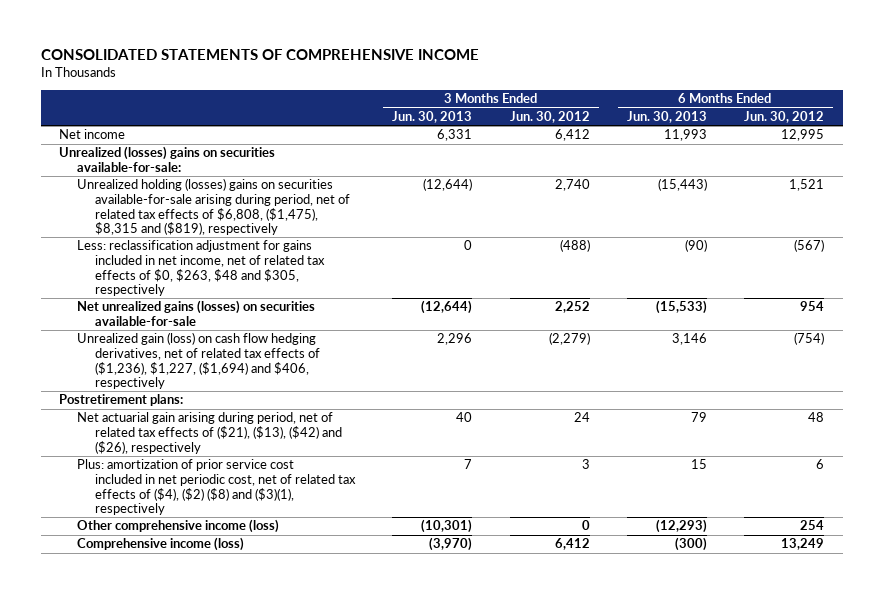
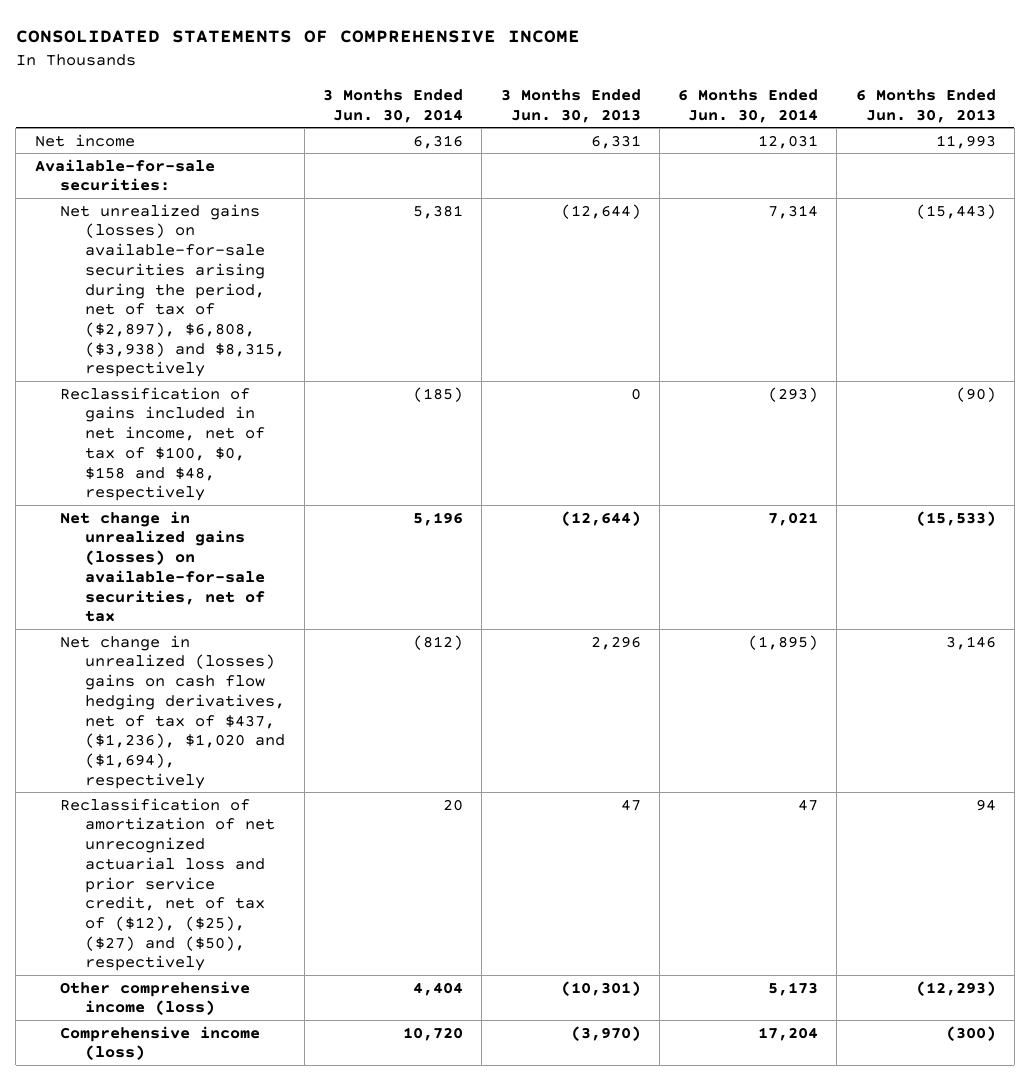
[509,111,590,124] Jun. 30, 2012 -> none
[743,111,824,124] Jun. 30, 2012 -> none
none -> [322,89,463,123] 3 Months Ended Jun. 30, 2014
none -> [678,89,819,123] 6 Months Ended Jun. 30, 2014
[59,394,184,407] Postretirement plans: -> none
[77,412,343,454] Net actuarial gain arising during period, net of related tax effects of ($21), ($13), ($42) and ($26), respectively -> none
[77,459,357,516] Plus: amortization of prior service cost included in net periodic cost, net of related tax effects of ($4), ($2) ($8) and ($3)(1), respectively -> none
[59,146,276,172] Unrealized (losses) gains on securities available-for-sale: -> [34,158,215,192] Available-for-sale securities:
[77,178,351,236] Unrealized holding (losses) gains on securities available-for-sale arising during period, net of related tax effects of $6,808, ($1,475), $8,315 and ($819), respectively -> [59,203,286,378] Net unrealized gains (losses) on available-for-sale securities arising during the period, net of tax of ($2,897), $6,808, ($3,938) and $8,315, respectively
[77,240,326,297] Less: reclassification adjustment for gains included in net income, net of related tax effects of $0, $263, $48 and $305, respectively -> [59,386,266,502] Reclassification of gains included in net income, net of tax of $100, $0, $158 and $48, respectively
[77,300,316,326] Net unrealized gains (losses) on securities available-for-sale -> [59,510,266,623] Net change in unrealized gains (losses) on available-for-sale securities, net of tax
[77,332,321,390] Unrealized gain (loss) on cash flow hedging derivatives, net of related tax effects of ($1,236), $1,227, ($1,694) and $406, respectively -> [59,634,286,789] Net change in unrealized (losses) gains on cash flow hedging derivatives, net of tax of $437, ($1,236), $1,020 and ($1,694), respectively
none -> [59,797,276,972] Reclassification of amortization of net unrecognized actuarial loss and prior service credit, net of tax of ($12), ($25), ($27) and ($50), respectively

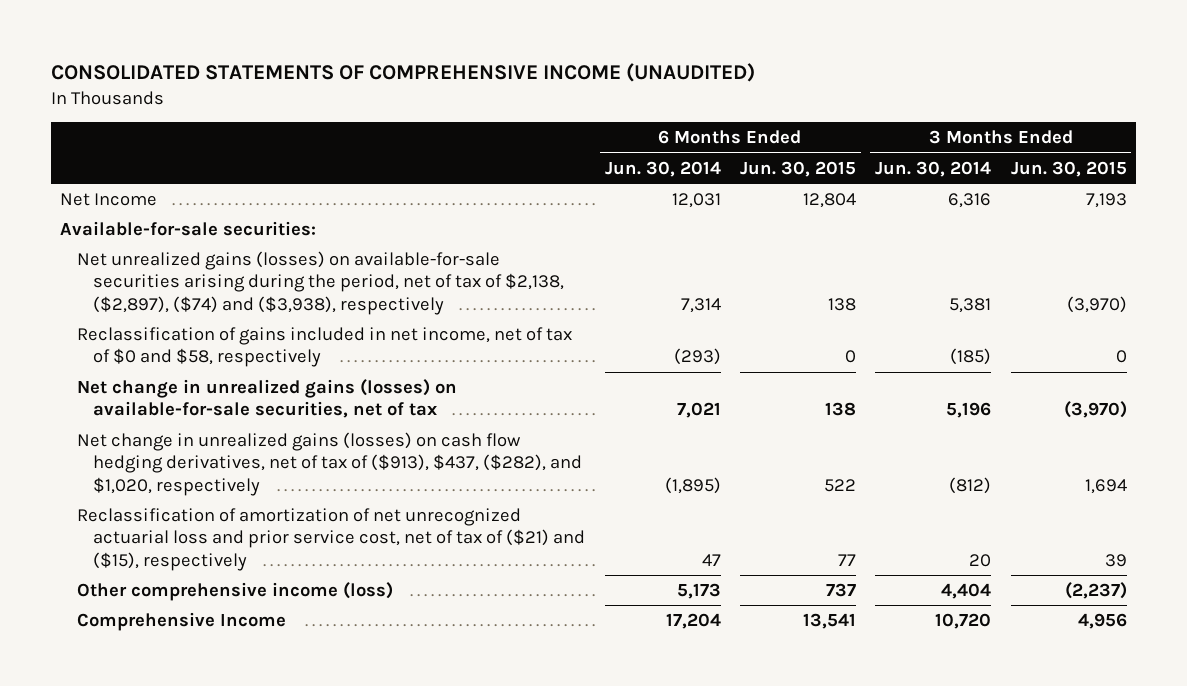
[15,30,580,44] CONSOLIDATED STATEMENTS OF COMPREHENSIVE INCOME -> [50,63,755,83] CONSOLIDATED STATEMENTS OF COMPREHENSIVE INCOME (UNAUDITED)
[500,89,641,123] 3 Months Ended Jun. 30, 2013 -> none
[855,89,996,123] 6 Months Ended Jun. 30, 2013 -> none
none -> [740,160,857,177] Jun. 30, 2015
none -> [1010,160,1127,177] Jun. 30, 2015
[34,133,135,147] Net income -> [60,193,158,207] Net Income
[59,203,286,378] Net unrealized gains (losses) on available-for-sale securities arising during the period, net of tax of ($2,897), $6,808, ($3,938) and $8,315, respectively -> [76,251,565,315] Net unrealized gains (losses) on available-for-sale securities arising during the period, net of tax of $2,138, ($2,897), ($74) and ($3,938), respectively
[59,386,266,502] Reclassification of gains included in net income, net of tax of $100, $0, $158 and $48, respectively -> [76,327,572,368] Reclassification of gains included in net income, net of tax of $0 and $58, respectively
[59,634,286,789] Net change in unrealized (losses) gains on cash flow hedging derivatives, net of tax of $437, ($1,236), $1,020 and ($1,694), respectively -> [76,432,583,496] Net change in unrealized gains (losses) on cash flow hedging derivatives, net of tax of ($913), $437, ($282), and $1,020, respectively
[59,797,276,972] Reclassification of amortization of net unrecognized actuarial loss and prior service credit, net of tax of ($12), ($25), ($27) and ($50), respectively -> [76,508,586,571] Reclassification of amortization of net unrecognized actuarial loss and prior service cost, net of tax of ($21) and ($15), respectively
[59,1025,260,1061] Comprehensive income (loss) -> [76,612,286,632] Comprehensive Income

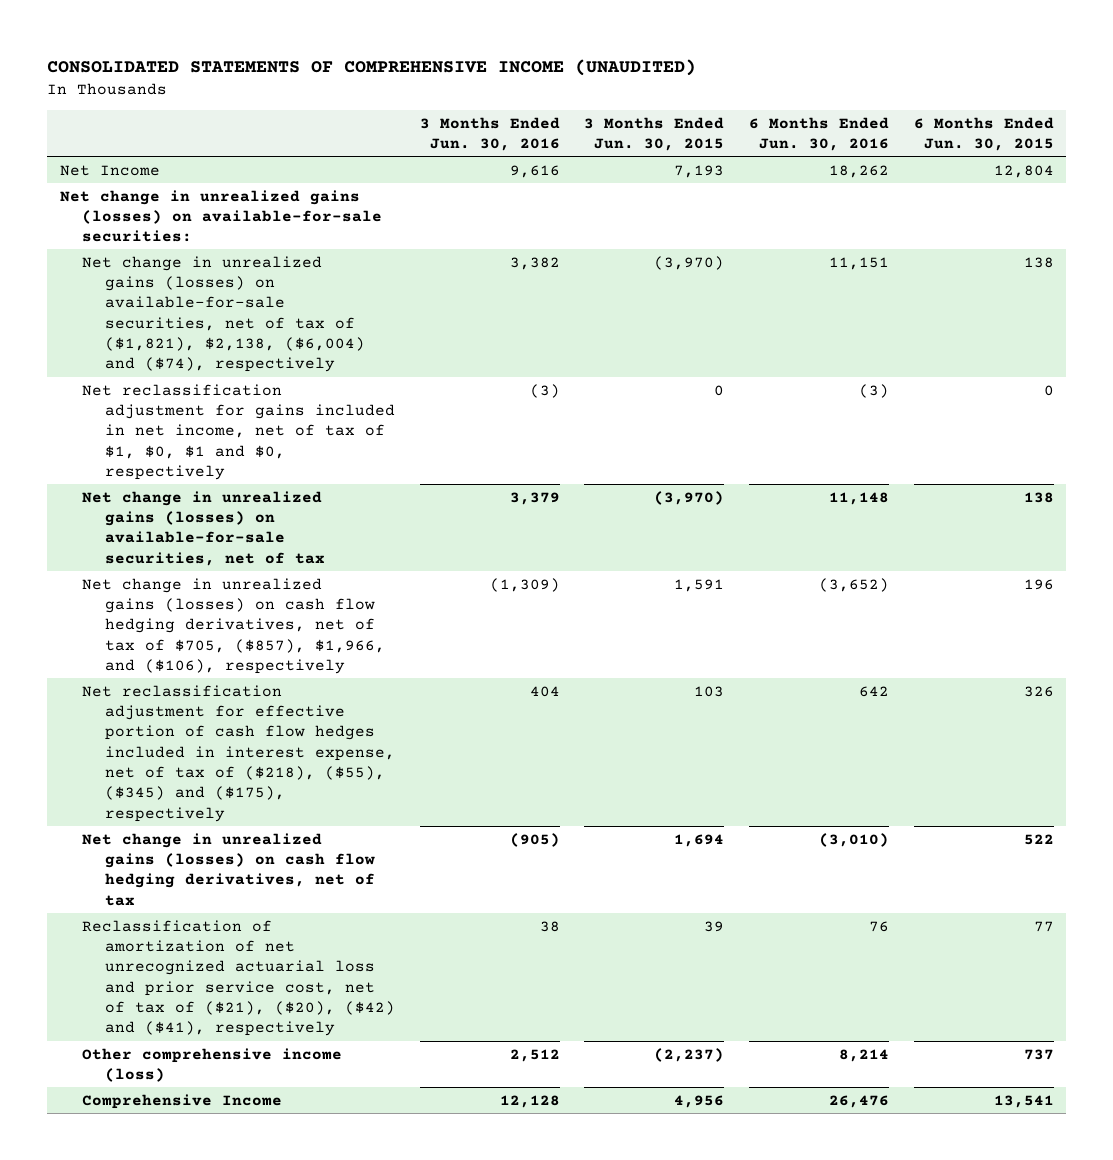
[604,160,721,177] Jun. 30, 2014 -> none
[875,160,992,177] Jun. 30, 2014 -> none
none -> [419,116,560,152] 3 Months Ended Jun. 30, 2016
none -> [749,116,890,152] 6 Months Ended Jun. 30, 2016
[60,221,317,237] Available-for-sale securities: -> [59,189,383,243] Net change in unrealized gains (losses) on available-for-sale securities:
[76,251,565,315] Net unrealized gains (losses) on available-for-sale securities arising during the period, net of tax of $2,138, ($2,897), ($74) and ($3,938), respectively -> [82,255,366,373] Net change in unrealized gains (losses) on available-for-sale securities, net of tax of ($1,821), $2,138, ($6,004) and ($74), respectively
[76,327,572,368] Reclassification of gains included in net income, net of tax of $0 and $58, respectively -> [82,383,396,481] Net reclassification adjustment for gains included in net income, net of tax of $1, $0, $1 and $0, respectively
[76,432,583,496] Net change in unrealized gains (losses) on cash flow hedging derivatives, net of tax of ($913), $437, ($282), and $1,020, respectively -> [82,577,386,675] Net change in unrealized gains (losses) on cash flow hedging derivatives, net of tax of $705, ($857), $1,966, and ($106), respectively
[824,478,857,492] 522 -> [1023,578,1054,590] 196
[1084,478,1127,494] 1,694 -> [674,578,725,592] 1,591
none -> [82,684,396,822] Net reclassification adjustment for effective portion of cash flow hedges included in interest expense, net of tax of ($218), ($55), ($345) and ($175), respectively
none -> [82,832,376,906] Net change in unrealized gains (losses) on cash flow hedging derivatives, net of tax
[76,508,586,571] Reclassification of amortization of net unrecognized actuarial loss and prior service cost, net of tax of ($21) and ($15), respectively -> [82,919,396,1037] Reclassification of amortization of net unrecognized actuarial loss and prior service cost, net of tax of ($21), ($20), ($42) and ($41), respectively

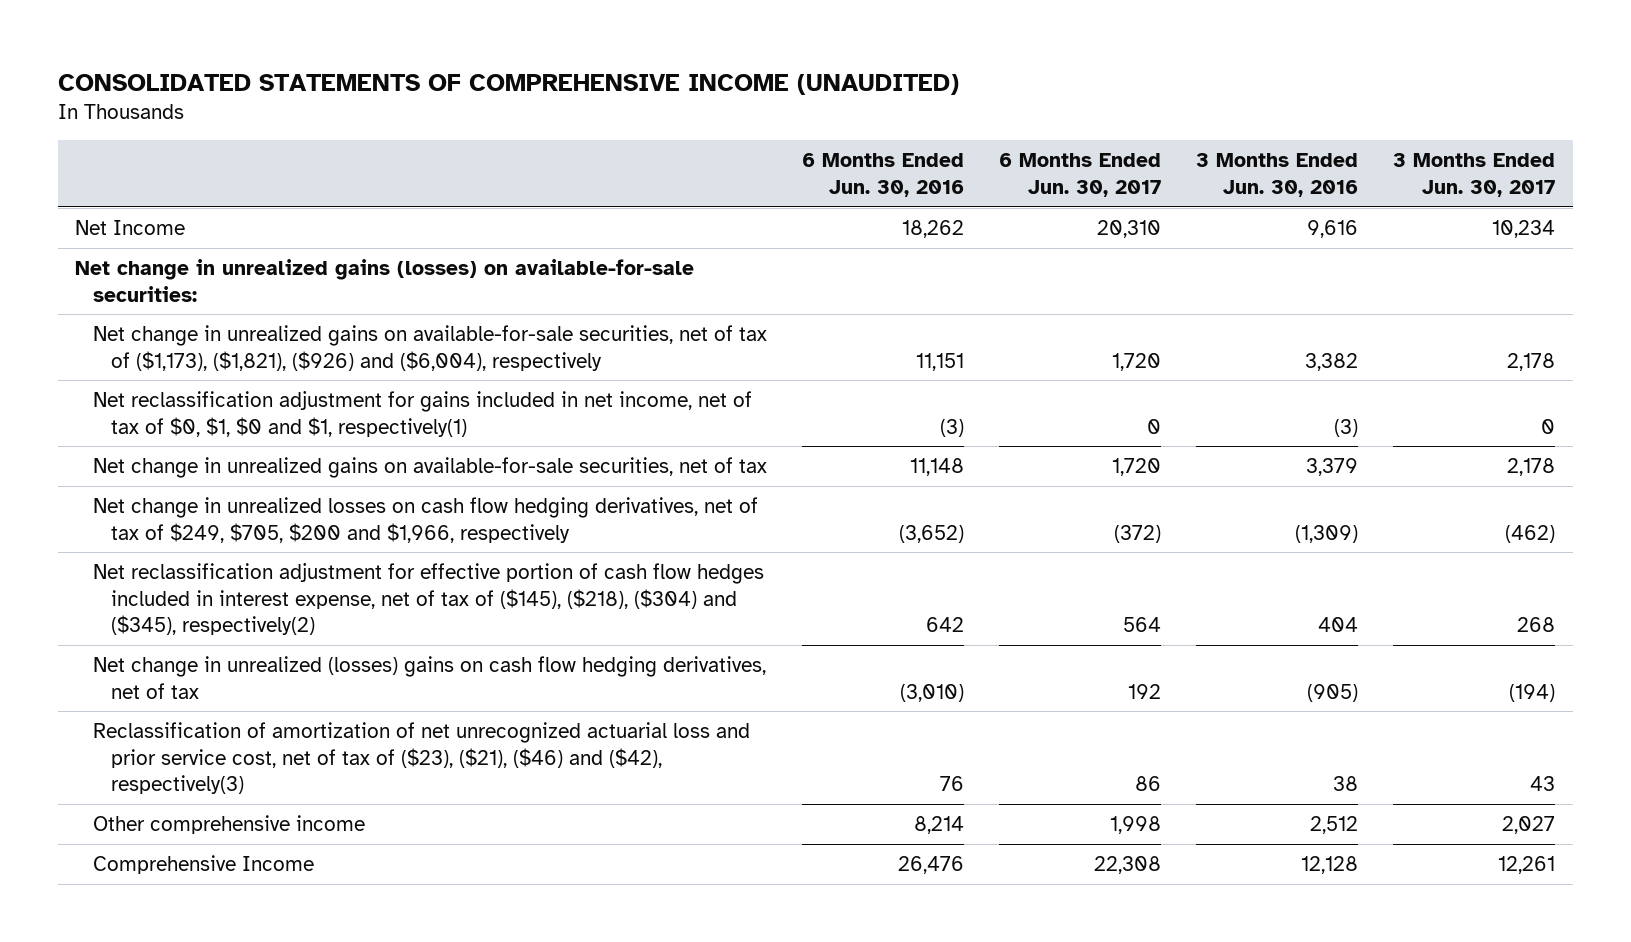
[584,116,725,152] 3 Months Ended Jun. 30, 2015 -> none
[913,116,1054,152] 6 Months Ended Jun. 30, 2015 -> none
none -> [999,153,1162,197] 6 Months Ended Jun. 30, 2017
none -> [1393,153,1556,197] 3 Months Ended Jun. 30, 2017
[82,255,366,373] Net change in unrealized gains (losses) on available-for-sale securities, net of tax of ($1,821), $2,138, ($6,004) and ($74), respectively -> [93,325,768,371] Net change in unrealized gains on available-for-sale securities, net of tax of ($1,173), ($1,821), ($926) and ($6,004), respectively
[82,383,396,481] Net reclassification adjustment for gains included in net income, net of tax of $1, $0, $1 and $0, respectively -> [93,391,753,437] Net reclassification adjustment for gains included in net income, net of tax of $0, $1, $0 and $1, respectively(1)
[82,490,326,566] Net change in unrealized gains (losses) on available-for-sale securities, net of tax -> [93,457,768,479] Net change in unrealized gains on available-for-sale securities, net of tax
[82,577,386,675] Net change in unrealized gains (losses) on cash flow hedging derivatives, net of tax of $705, ($857), $1,966, and ($106), respectively -> [93,497,759,543] Net change in unrealized losses on cash flow hedging derivatives, net of tax of $249, $705, $200 and $1,966, respectively
[82,684,396,822] Net reclassification adjustment for effective portion of cash flow hedges included in interest expense, net of tax of ($218), ($55), ($345) and ($175), respectively -> [93,563,765,636] Net reclassification adjustment for effective portion of cash flow hedges included in interest expense, net of tax of ($145), ($218), ($304) and ($345), respectively(2)
[82,832,376,906] Net change in unrealized gains (losses) on cash flow hedging derivatives, net of tax -> [93,656,767,699] Net change in unrealized (losses) gains on cash flow hedging derivatives, net of tax
[82,919,396,1037] Reclassification of amortization of net unrecognized actuarial loss and prior service cost, net of tax of ($21), ($20), ($42) and ($41), respectively -> [93,722,751,795] Reclassification of amortization of net unrecognized actuarial loss and prior service cost, net of tax of ($23), ($21), ($46) and ($42), respectively(3)
[82,1047,343,1082] Other comprehensive income (loss) -> [93,815,366,835] Other comprehensive income

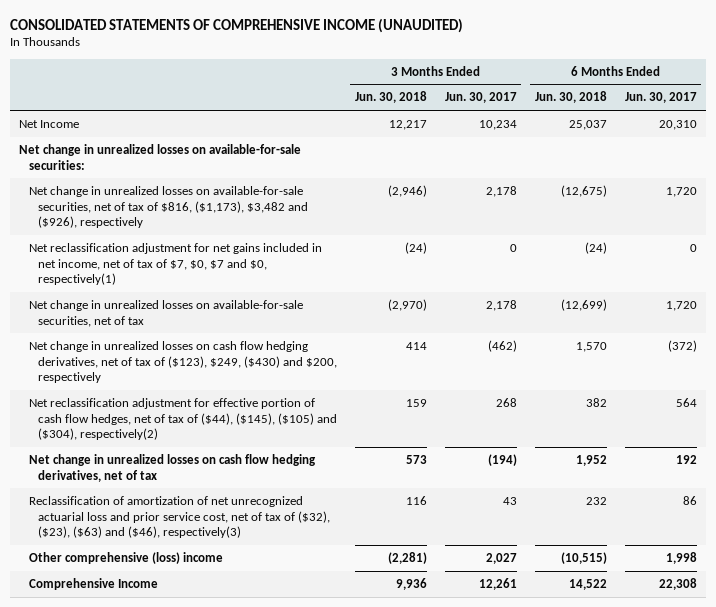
[802,153,965,197] 6 Months Ended Jun. 30, 2016 -> none
[1196,153,1359,197] 3 Months Ended Jun. 30, 2016 -> none
none -> [354,91,427,104] Jun. 30, 2018
none -> [534,91,607,104] Jun. 30, 2018
[75,259,695,302] Net change in unrealized gains (losses) on available-for-sale securities: -> [19,143,302,170] Net change in unrealized losses on available-for-sale securities:
[93,325,768,371] Net change in unrealized gains on available-for-sale securities, net of tax of ($1,173), ($1,821), ($926) and ($6,004), respectively -> [28,185,308,229] Net change in unrealized losses on available-for-sale securities, net of tax of $816, ($1,173), $3,482 and ($926), respectively
[93,391,753,437] Net reclassification adjustment for gains included in net income, net of tax of $0, $1, $0 and $1, respectively(1) -> [28,242,322,286] Net reclassification adjustment for net gains included in net income, net of tax of $7, $0, $7 and $0, respectively(1)
[93,457,768,479] Net change in unrealized gains on available-for-sale securities, net of tax -> [28,299,303,327] Net change in unrealized losses on available-for-sale securities, net of tax
[93,497,759,543] Net change in unrealized losses on cash flow hedging derivatives, net of tax of $249, $705, $200 and $1,966, respectively -> [28,340,337,384] Net change in unrealized losses on cash flow hedging derivatives, net of tax of ($123), $249, ($430) and $200, respectively
[93,563,765,636] Net reclassification adjustment for effective portion of cash flow hedges included in interest expense, net of tax of ($145), ($218), ($304) and ($345), respectively(2) -> [28,397,337,441] Net reclassification adjustment for effective portion of cash flow hedges, net of tax of ($44), ($145), ($105) and ($304), respectively(2)
[93,656,767,699] Net change in unrealized (losses) gains on cash flow hedging derivatives, net of tax -> [28,453,316,482] Net change in unrealized losses on cash flow hedging derivatives, net of tax
[93,722,751,795] Reclassification of amortization of net unrecognized actuarial loss and prior service cost, net of tax of ($23), ($21), ($46) and ($42), respectively(3) -> [28,495,330,539] Reclassification of amortization of net unrecognized actuarial loss and prior service cost, net of tax of ($32), ($23), ($63) and ($46), respectively(3)
[93,815,366,835] Other comprehensive income -> [28,551,223,564] Other comprehensive (loss) income

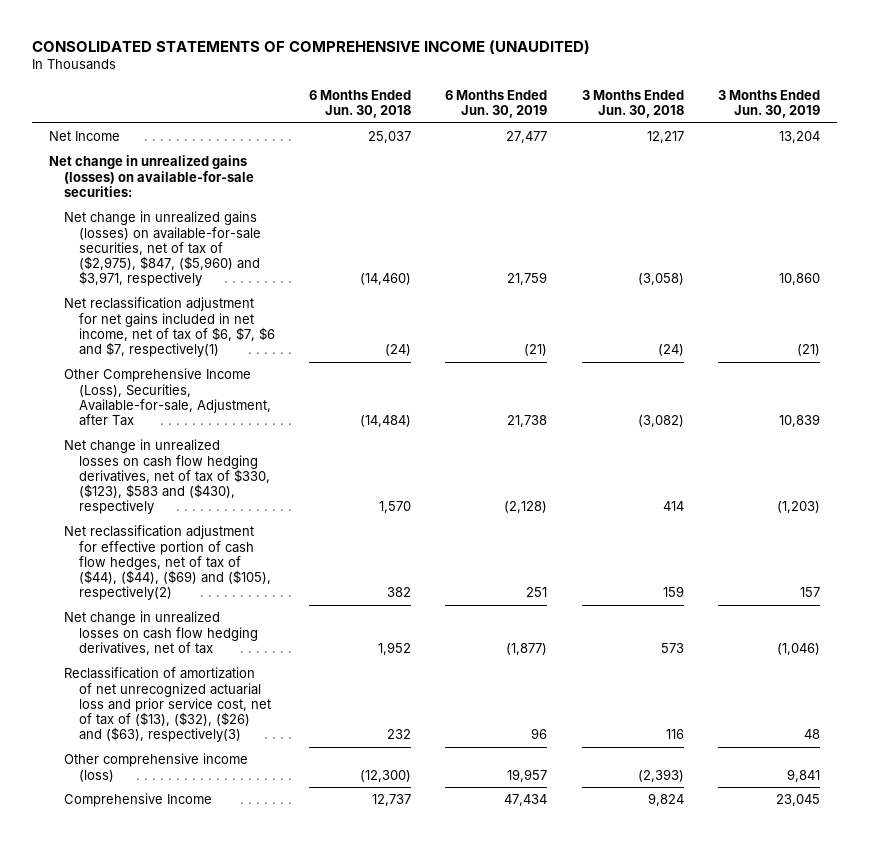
[444,92,517,104] Jun. 30, 2017 -> none
[624,92,697,104] Jun. 30, 2017 -> none
none -> [445,89,548,118] 6 Months Ended Jun. 30, 2019
none -> [717,89,820,118] 3 Months Ended Jun. 30, 2019
[19,143,302,170] Net change in unrealized losses on available-for-sale securities: -> [48,155,254,197] Net change in unrealized gains (losses) on available-for-sale securities:
[28,185,308,229] Net change in unrealized losses on available-for-sale securities, net of tax of $816, ($1,173), $3,482 and ($926), respectively -> [63,211,261,287] Net change in unrealized gains (losses) on available-for-sale securities, net of tax of ($2,975), $847, ($5,960) and $3,971, respectively
[387,184,427,197] (2,946) -> [637,273,684,286] (3,058)
[560,184,607,197] (12,675) -> [359,273,411,286] (14,460)
[28,242,322,286] Net reclassification adjustment for net gains included in net income, net of tax of $7, $0, $7 and $0, respectively(1) -> [63,297,275,357] Net reclassification adjustment for net gains included in net income, net of tax of $6, $7, $6 and $7, respectively(1)
[28,299,303,327] Net change in unrealized losses on available-for-sale securities, net of tax -> [63,368,271,426] Other Comprehensive Income (Loss), Securities, Available-for-sale, Adjustment, after Tax
[387,298,427,311] (2,970) -> [637,414,684,427] (3,082)
[560,298,607,311] (12,699) -> [359,414,411,427] (14,484)
[28,340,337,384] Net change in unrealized losses on cash flow hedging derivatives, net of tax of ($123), $249, ($430) and $200, respectively -> [63,439,270,515] Net change in unrealized losses on cash flow hedging derivatives, net of tax of $330, ($123), $583 and ($430), respectively
[28,397,337,441] Net reclassification adjustment for effective portion of cash flow hedges, net of tax of ($44), ($145), ($105) and ($304), respectively(2) -> [63,525,271,601] Net reclassification adjustment for effective portion of cash flow hedges, net of tax of ($44), ($44), ($69) and ($105), respectively(2)
[28,495,330,539] Reclassification of amortization of net unrecognized actuarial loss and prior service cost, net of tax of ($32), ($23), ($63) and ($46), respectively(3) -> [63,667,271,743] Reclassification of amortization of net unrecognized actuarial loss and prior service cost, net of tax of ($13), ($32), ($26) and ($63), respectively(3)
[28,551,223,564] Other comprehensive (loss) income -> [63,753,248,782] Other comprehensive income (loss)
[387,551,427,564] (2,281) -> [637,768,684,782] (2,393)
[560,551,607,564] (10,515) -> [359,769,411,782] (12,300)
[395,577,427,590] 9,936 -> [647,793,684,807] 9,824
[568,578,607,590] 14,522 -> [371,794,411,807] 12,737

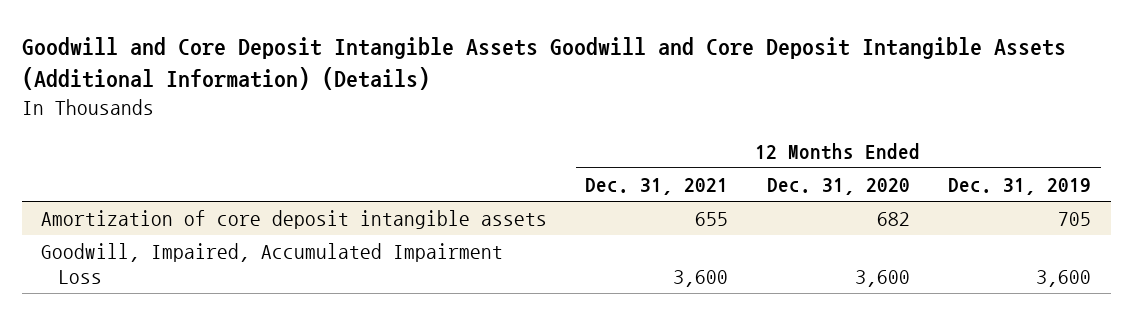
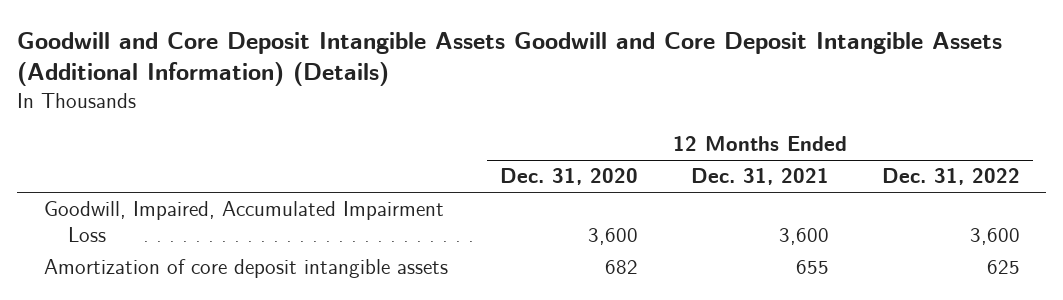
[948,178,1092,196] Dec. 31, 2019 -> none
none -> [881,168,1020,186] Dec. 31, 2022
[41,210,548,230] Amortization of core deposit intangible assets -> [43,259,448,279] Amortization of core deposit intangible assets

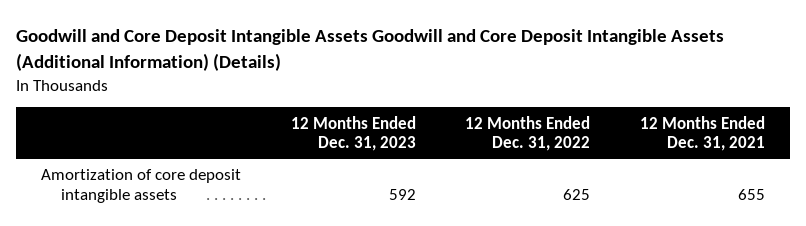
[500,168,639,186] Dec. 31, 2020 -> none
none -> [290,115,416,151] 12 Months Ended Dec. 31, 2023
[43,201,444,242] Goodwill, Impaired, Accumulated Impairment Loss -> none

